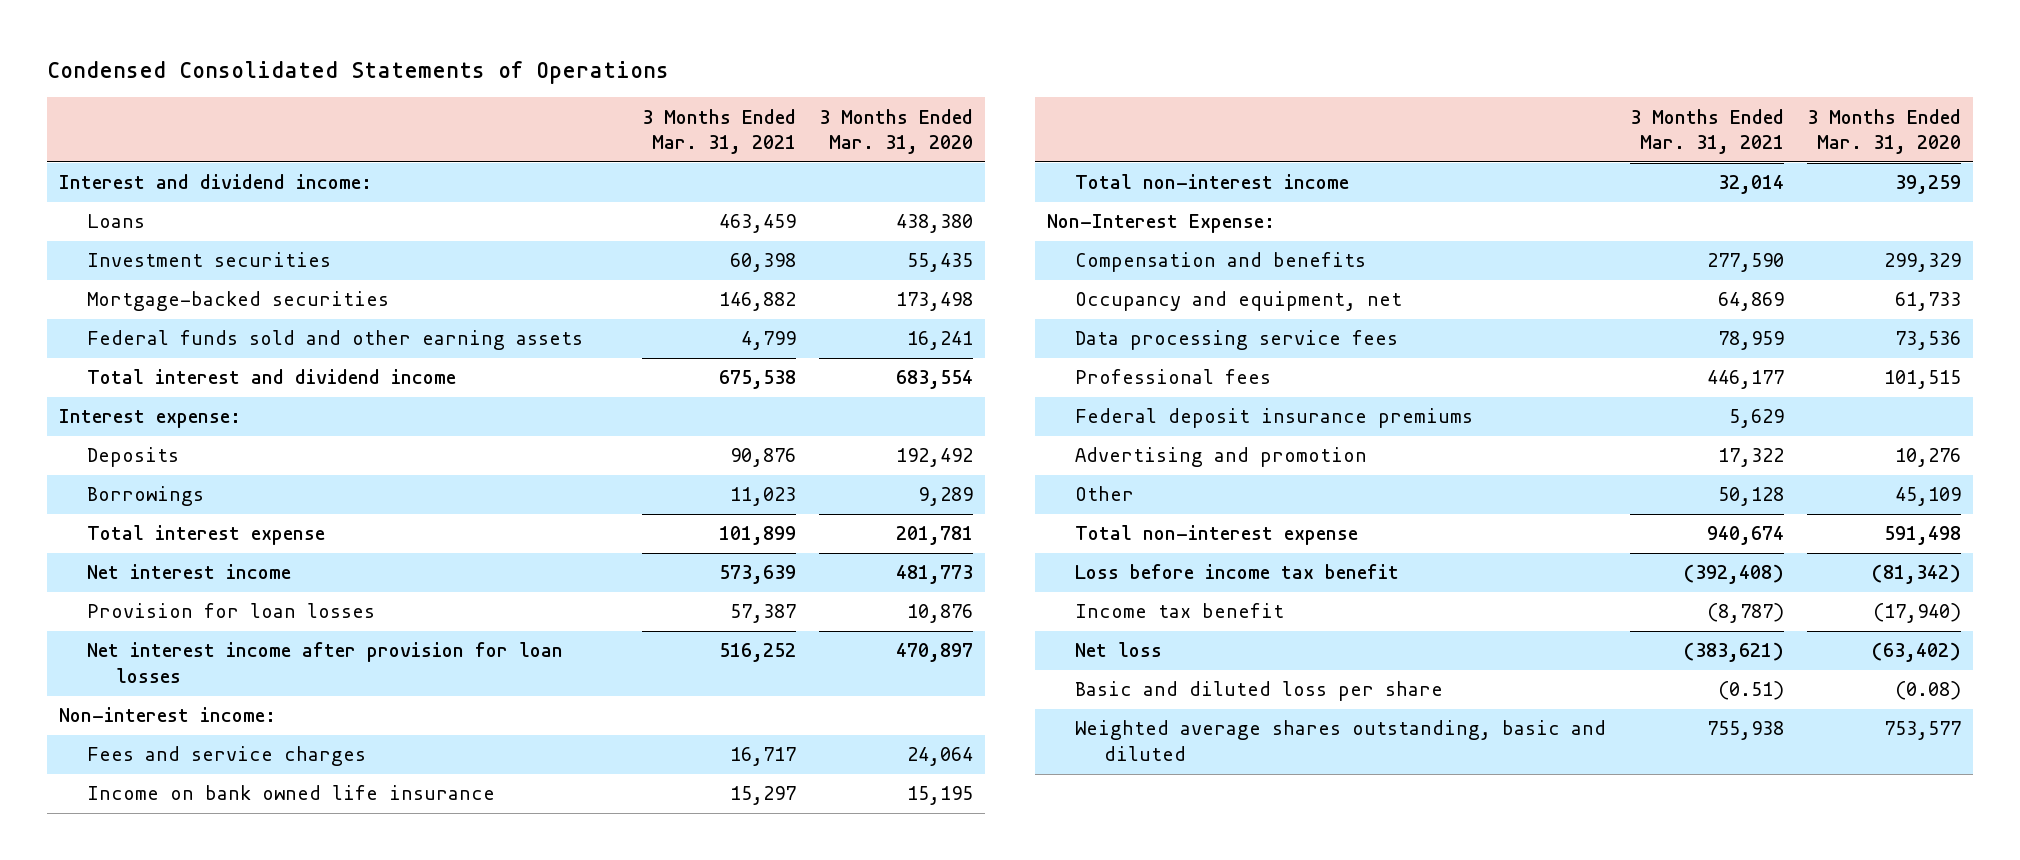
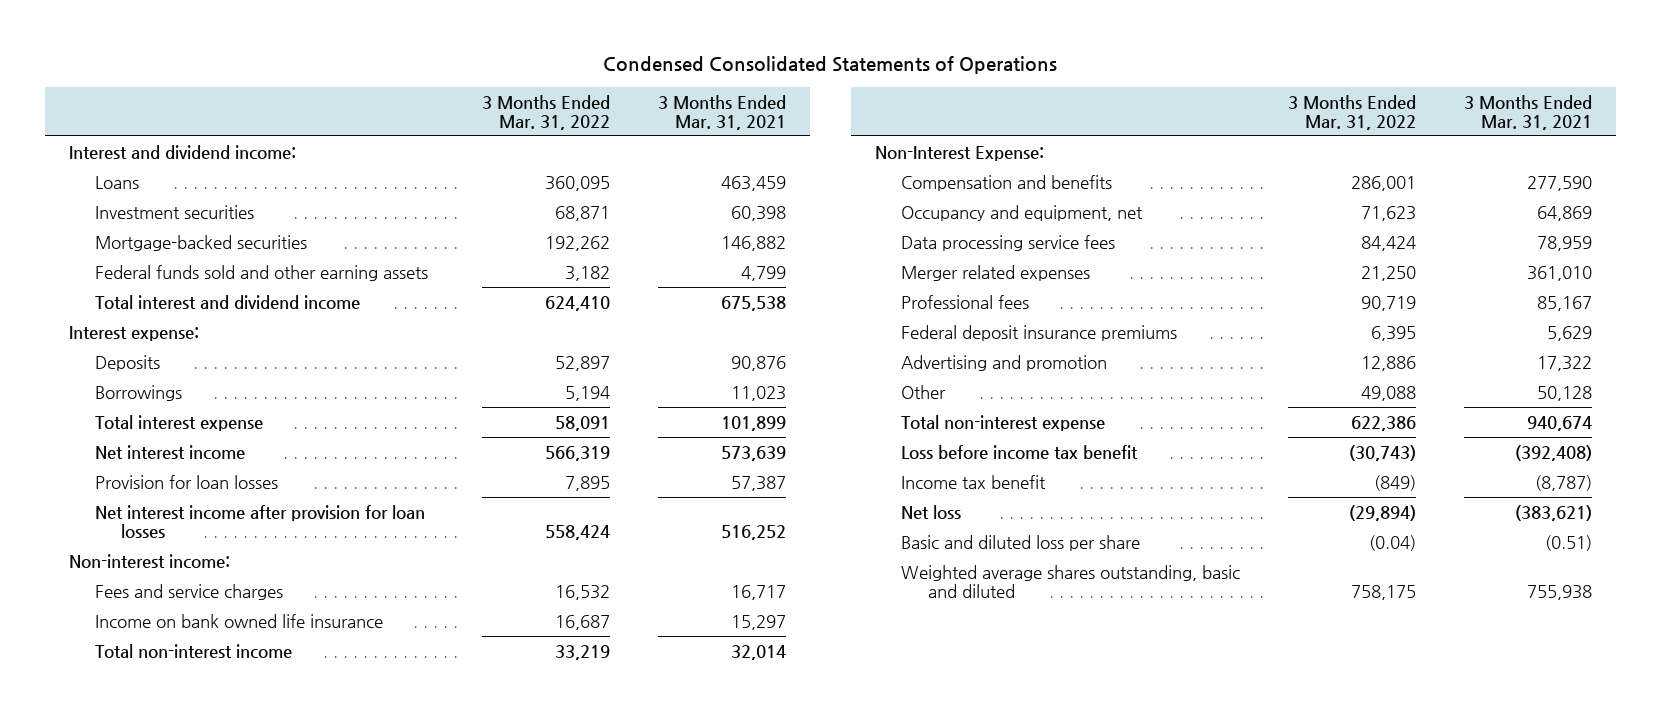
[819,108,974,155] 3 Months Ended Mar. 31, 2020 -> none
none -> [481,94,610,130] 3 Months Ended Mar. 31, 2022
none -> [901,264,1091,281] Merger related expenses
[1706,370,1784,390] 446,177 -> [1536,295,1592,311] 85,167

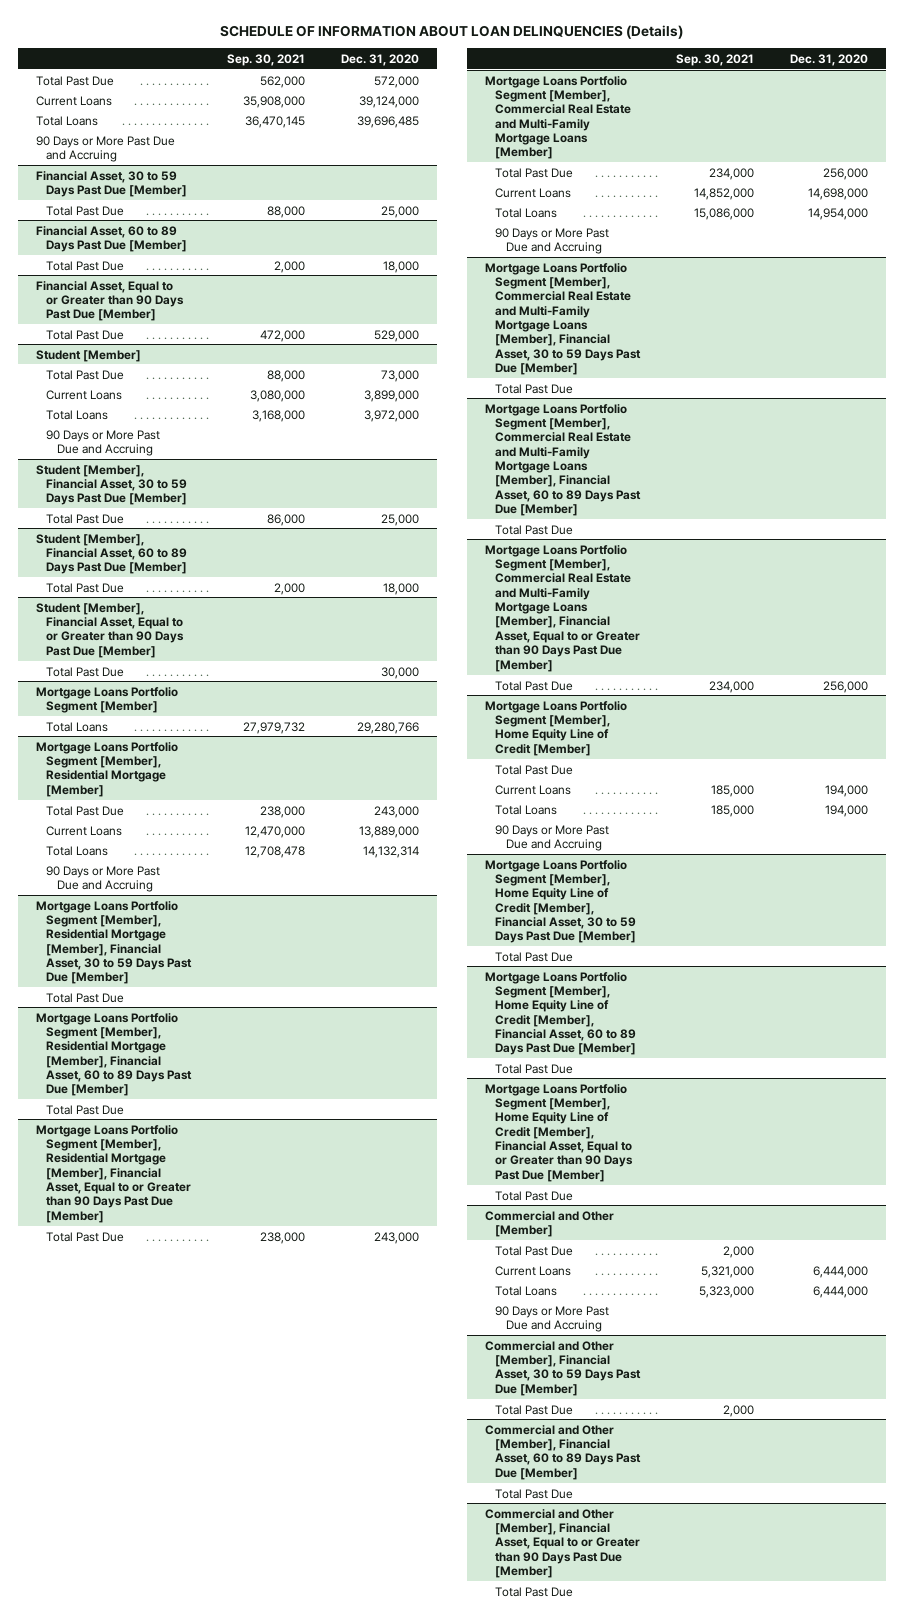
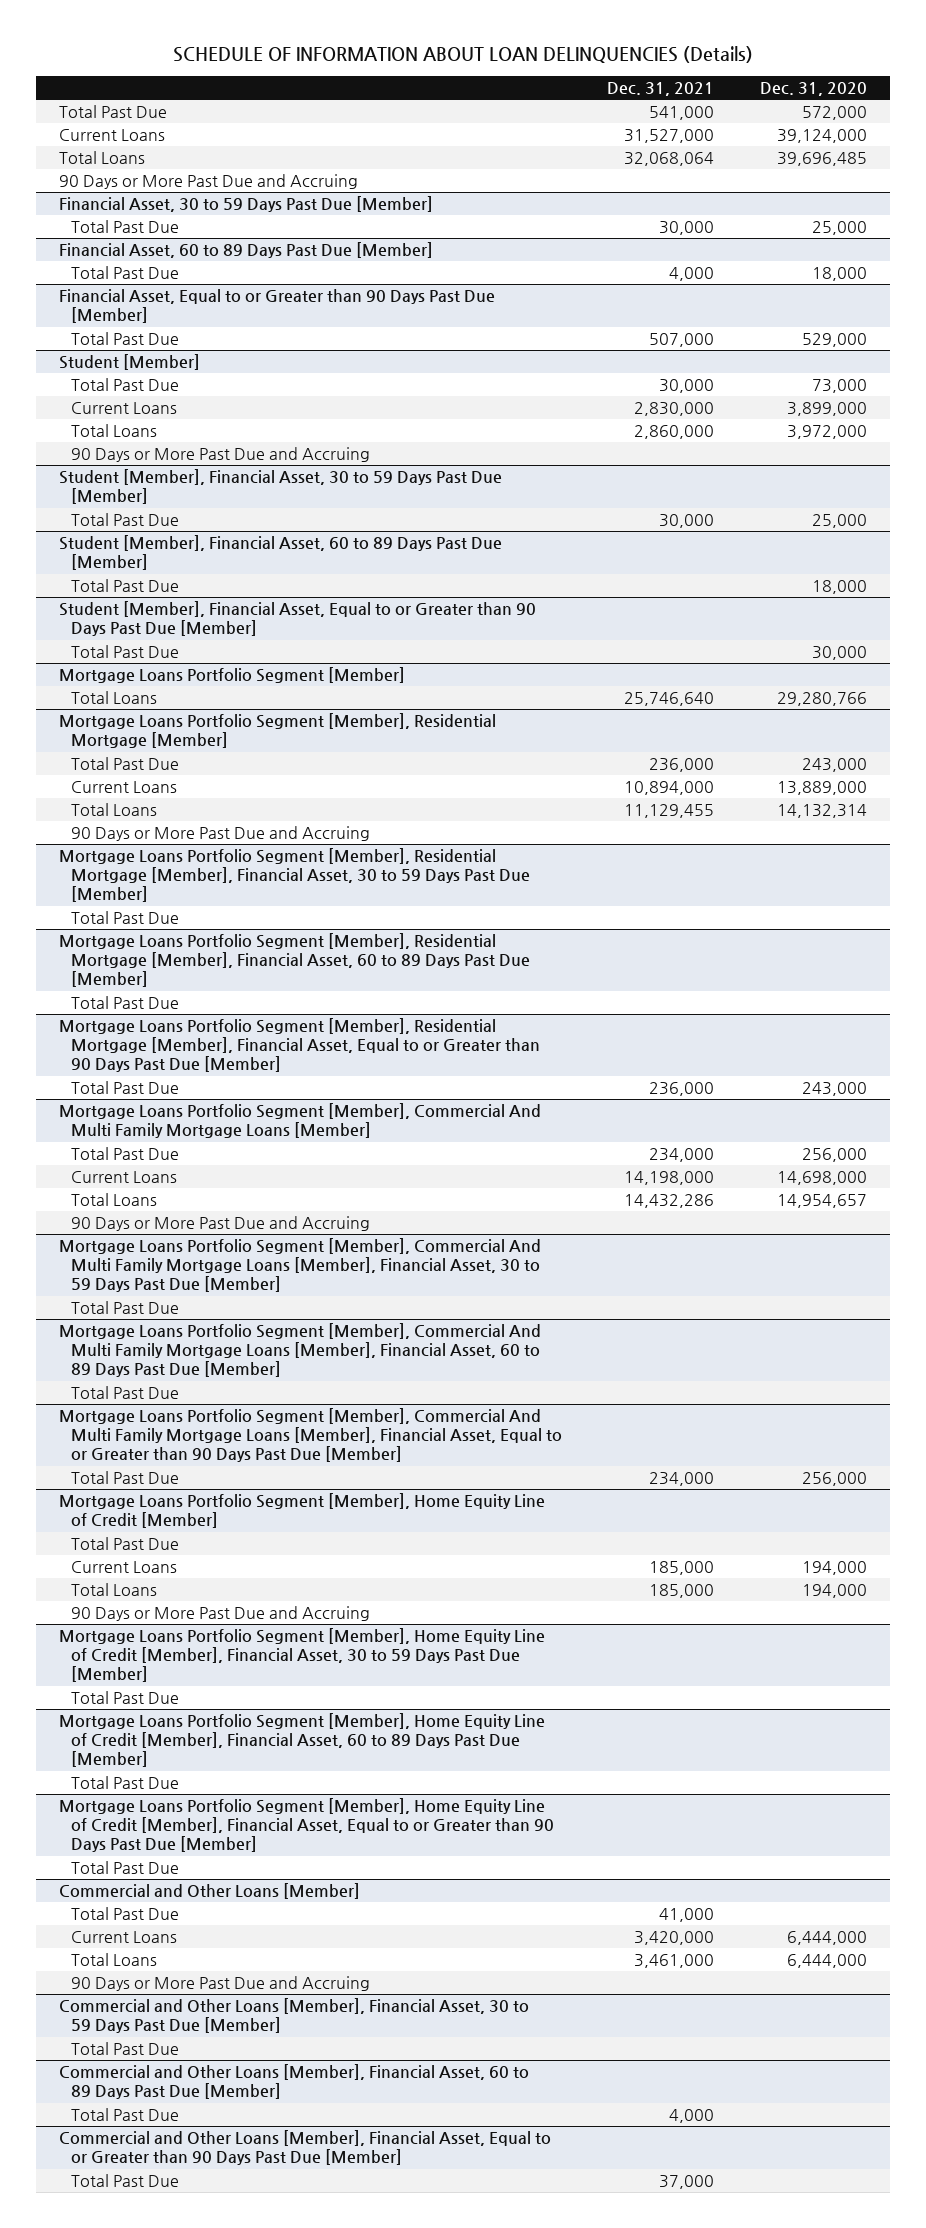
[227,53,306,66] Sep. 30, 2021 -> none
none -> [607,81,715,96] Dec. 31, 2021
[484,75,632,160] Mortgage Loans Portfolio Segment [Member], Commercial Real Estate and Multi-Family Mortgage Loans [Member] -> [59,1103,542,1139] Mortgage Loans Portfolio Segment [Member], Commercial And Multi Family Mortgage Loans [Member]
[808,207,869,220] 14,954,000 -> [777,1194,868,1209] 14,954,657
[484,262,642,376] Mortgage Loans Portfolio Segment [Member], Commercial Real Estate and Multi-Family Mortgage Loans [Member], Financial Asset, 30 to 59 Days Past Due [Member] -> [59,1238,542,1293] Mortgage Loans Portfolio Segment [Member], Commercial And Multi Family Mortgage Loans [Member], Financial Asset, 30 to 59 Days Past Due [Member]
[484,403,642,517] Mortgage Loans Portfolio Segment [Member], Commercial Real Estate and Multi-Family Mortgage Loans [Member], Financial Asset, 60 to 89 Days Past Due [Member] -> [59,1323,542,1378] Mortgage Loans Portfolio Segment [Member], Commercial And Multi Family Mortgage Loans [Member], Financial Asset, 60 to 89 Days Past Due [Member]
[484,544,641,672] Mortgage Loans Portfolio Segment [Member], Commercial Real Estate and Multi-Family Mortgage Loans [Member], Financial Asset, Equal to or Greater than 90 Days Past Due [Member] -> [59,1408,562,1463] Mortgage Loans Portfolio Segment [Member], Commercial And Multi Family Mortgage Loans [Member], Financial Asset, Equal to or Greater than 90 Days Past Due [Member]
[484,1210,614,1237] Commercial and Other [Member] -> [59,1883,361,1900] Commercial and Other Loans [Member]
[484,1340,642,1396] Commercial and Other [Member], Financial Asset, 30 to 59 Days Past Due [Member] -> [59,1998,530,2034] Commercial and Other Loans [Member], Financial Asset, 30 to 59 Days Past Due [Member]
[484,1424,642,1480] Commercial and Other [Member], Financial Asset, 60 to 89 Days Past Due [Member] -> [59,2064,530,2100] Commercial and Other Loans [Member], Financial Asset, 60 to 89 Days Past Due [Member]
[484,1508,641,1579] Commercial and Other [Member], Financial Asset, Equal to or Greater than 90 Days Past Due [Member] -> [59,2130,552,2166] Commercial and Other Loans [Member], Financial Asset, Equal to or Greater than 90 Days Past Due [Member]

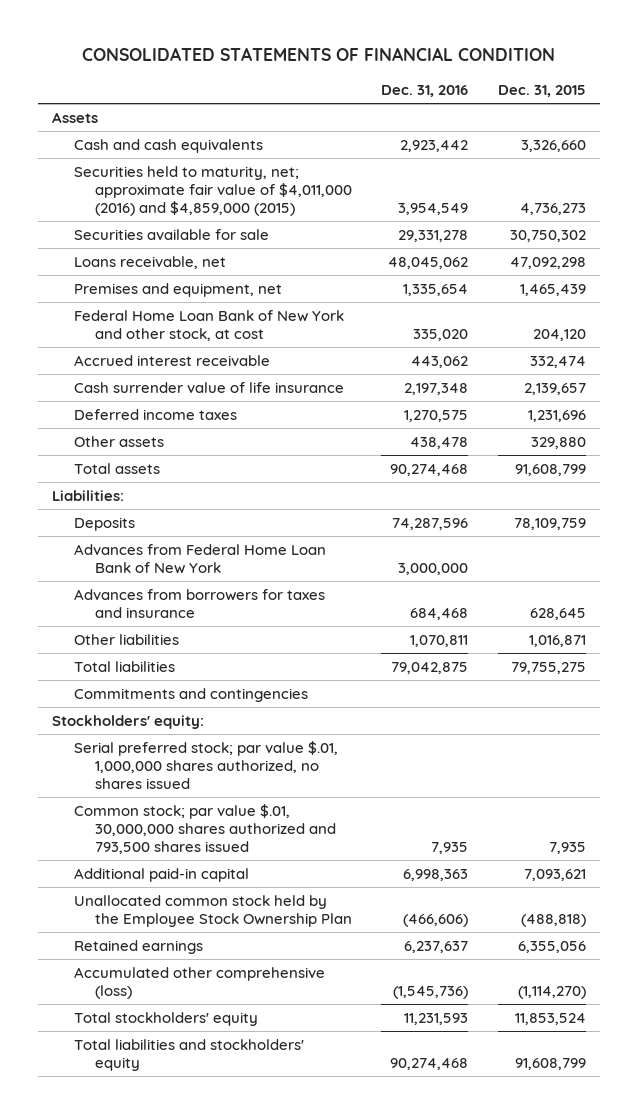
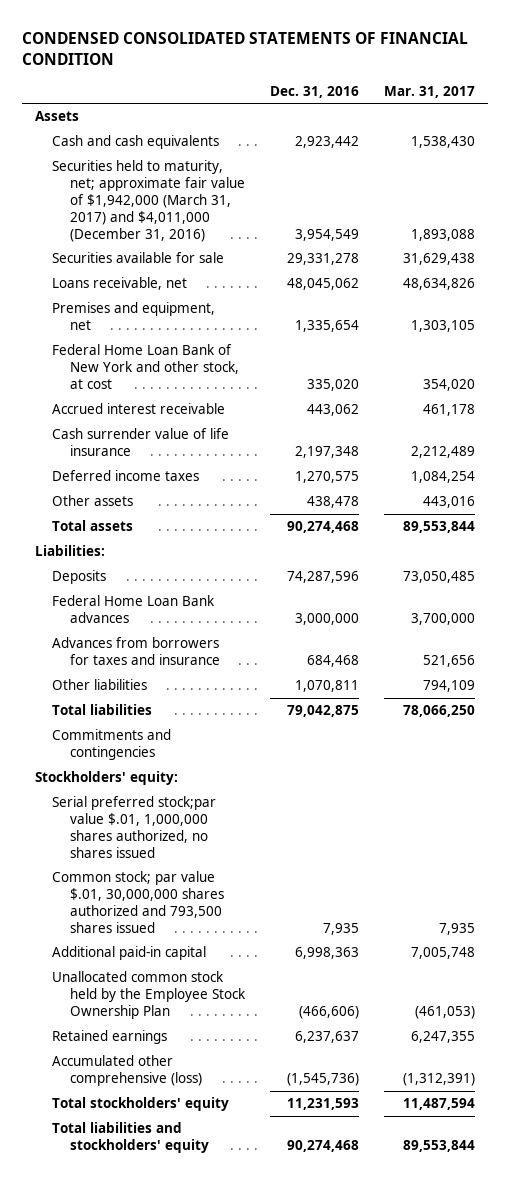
[82,47,556,62] CONSOLIDATED STATEMENTS OF FINANCIAL CONDITION -> [22,31,469,65] CONDENSED CONSOLIDATED STATEMENTS OF FINANCIAL CONDITION
[497,84,586,97] Dec. 31, 2015 -> none
none -> [384,85,476,98] Mar. 31, 2017
[73,165,352,216] Securities held to maturity, net; approximate fair value of $4,011,000 (2016) and $4,859,000 (2015) -> [52,160,245,242] Securities held to maturity, net; approximate fair value of $1,942,000 (March 31, 2017) and $4,011,000 (December 31, 2016)
[73,543,326,574] Advances from Federal Home Loan Bank of New York -> [52,595,216,624] Federal Home Loan Bank advances
[73,740,338,789] Serial preferred stock; par value $.01, 1,000,000 shares authorized, no shares issued -> [52,796,217,858] Serial preferred stock;par value $.01, 1,000,000 shares authorized, no shares issued

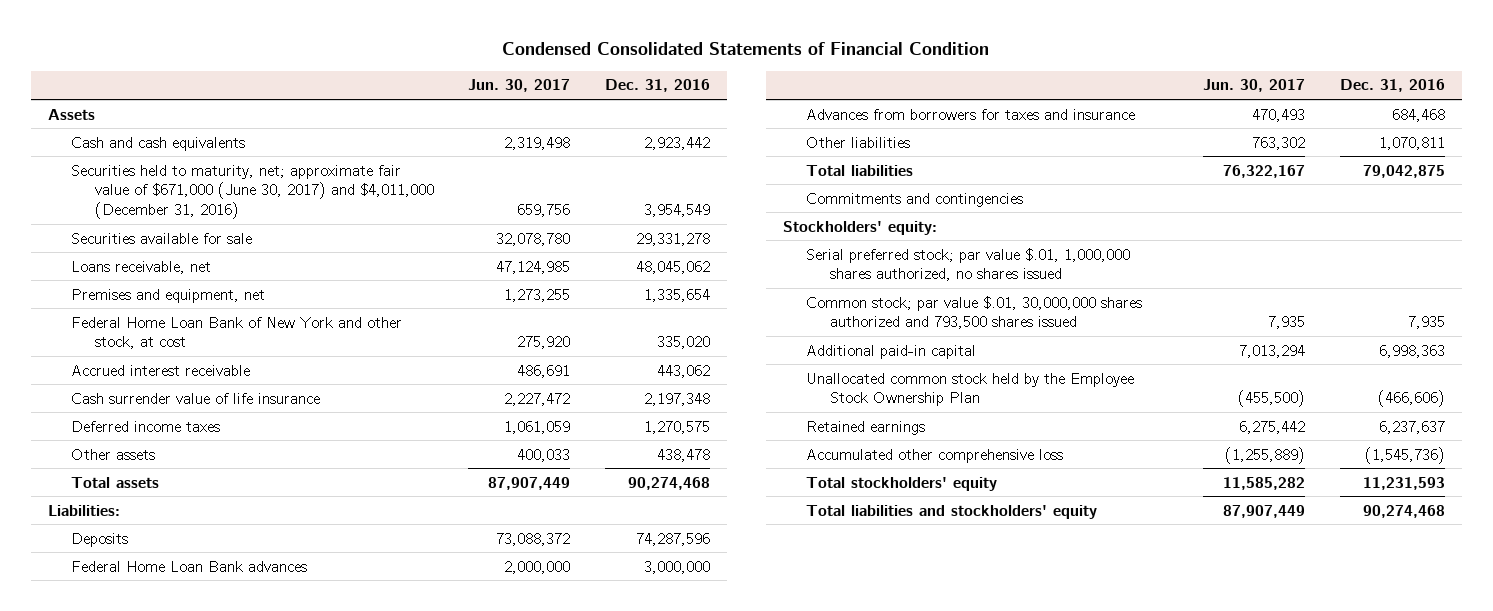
[22,31,469,65] CONDENSED CONSOLIDATED STATEMENTS OF FINANCIAL CONDITION -> [502,42,990,56] Condensed Consolidated Statements of Financial Condition
[384,85,476,98] Mar. 31, 2017 -> none
none -> [468,79,571,93] Jun. 30, 2017
[52,160,245,242] Securities held to maturity, net; approximate fair value of $1,942,000 (March 31, 2017) and $4,011,000 (December 31, 2016) -> [71,164,434,220] Securities held to maturity, net; approximate fair value of $671,000 (June 30, 2017) and $4,011,000 (December 31, 2016)
[52,796,217,858] Serial preferred stock;par value $.01, 1,000,000 shares authorized, no shares issued -> [806,247,1131,282] Serial preferred stock; par value $.01, 1,000,000 shares authorized, no shares issued
[52,1055,202,1087] Accumulated other comprehensive (loss) -> [806,448,1064,463] Accumulated other comprehensive loss

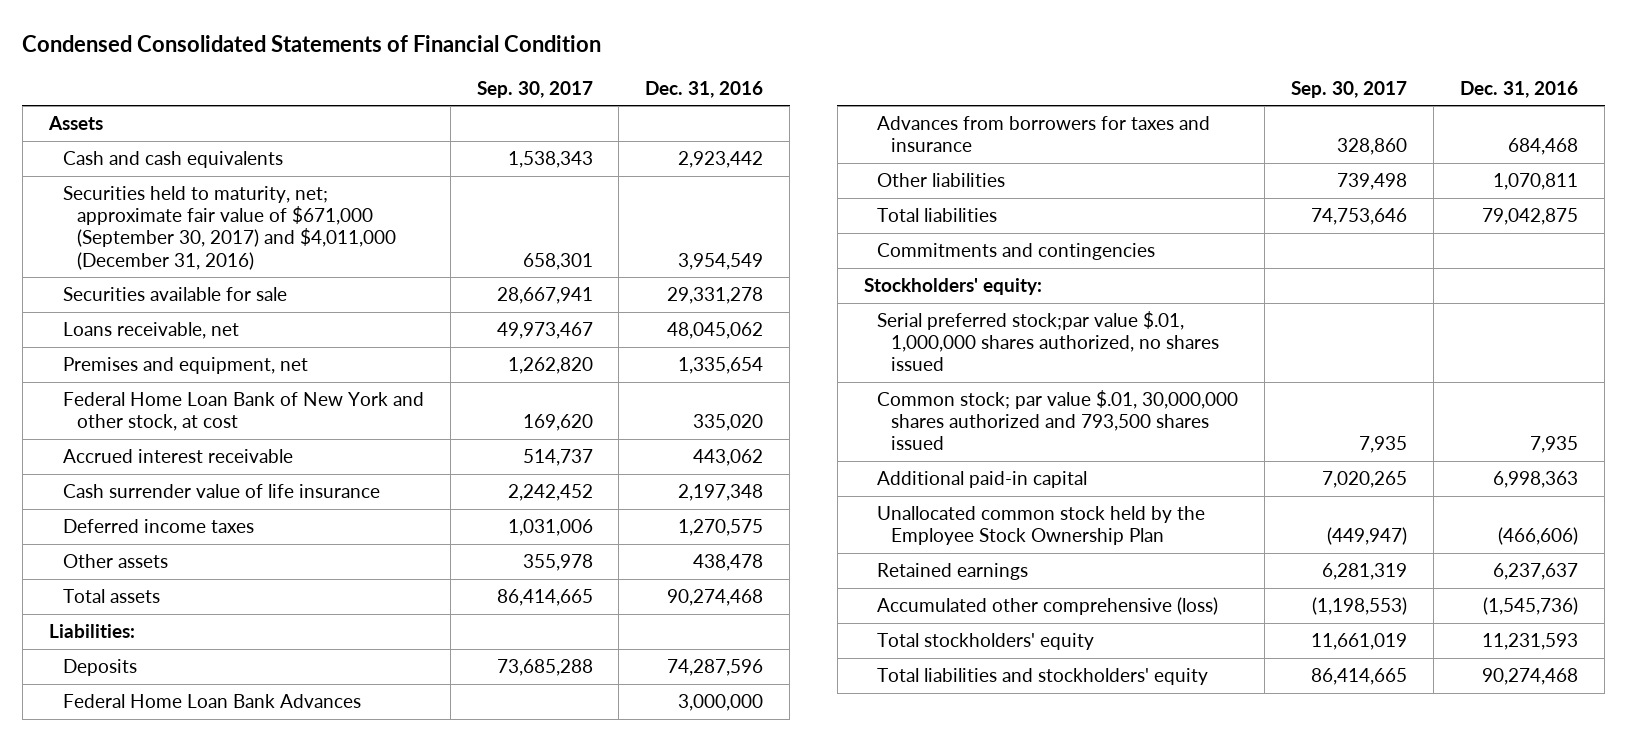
[468,79,571,93] Jun. 30, 2017 -> none
none -> [476,80,593,98] Sep. 30, 2017
[71,164,434,220] Securities held to maturity, net; approximate fair value of $671,000 (June 30, 2017) and $4,011,000 (December 31, 2016) -> [62,186,396,270] Securities held to maturity, net; approximate fair value of $671,000 (September 30, 2017) and $4,011,000 (December 31, 2016)
[71,560,308,572] Federal Home Loan Bank advances -> [62,694,361,709] Federal Home Loan Bank Advances
[806,247,1131,282] Serial preferred stock; par value $.01, 1,000,000 shares authorized, no shares issued -> [877,311,1220,372] Serial preferred stock;par value $.01, 1,000,000 shares authorized, no shares issued
[806,448,1064,463] Accumulated other comprehensive loss -> [877,597,1219,616] Accumulated other comprehensive (loss)

